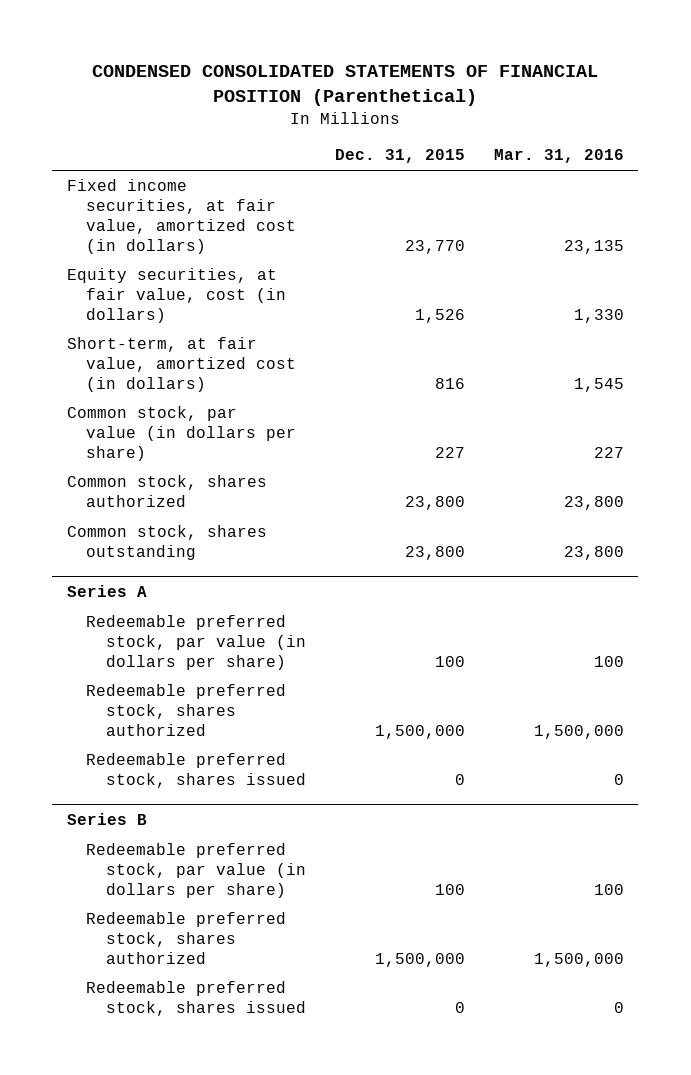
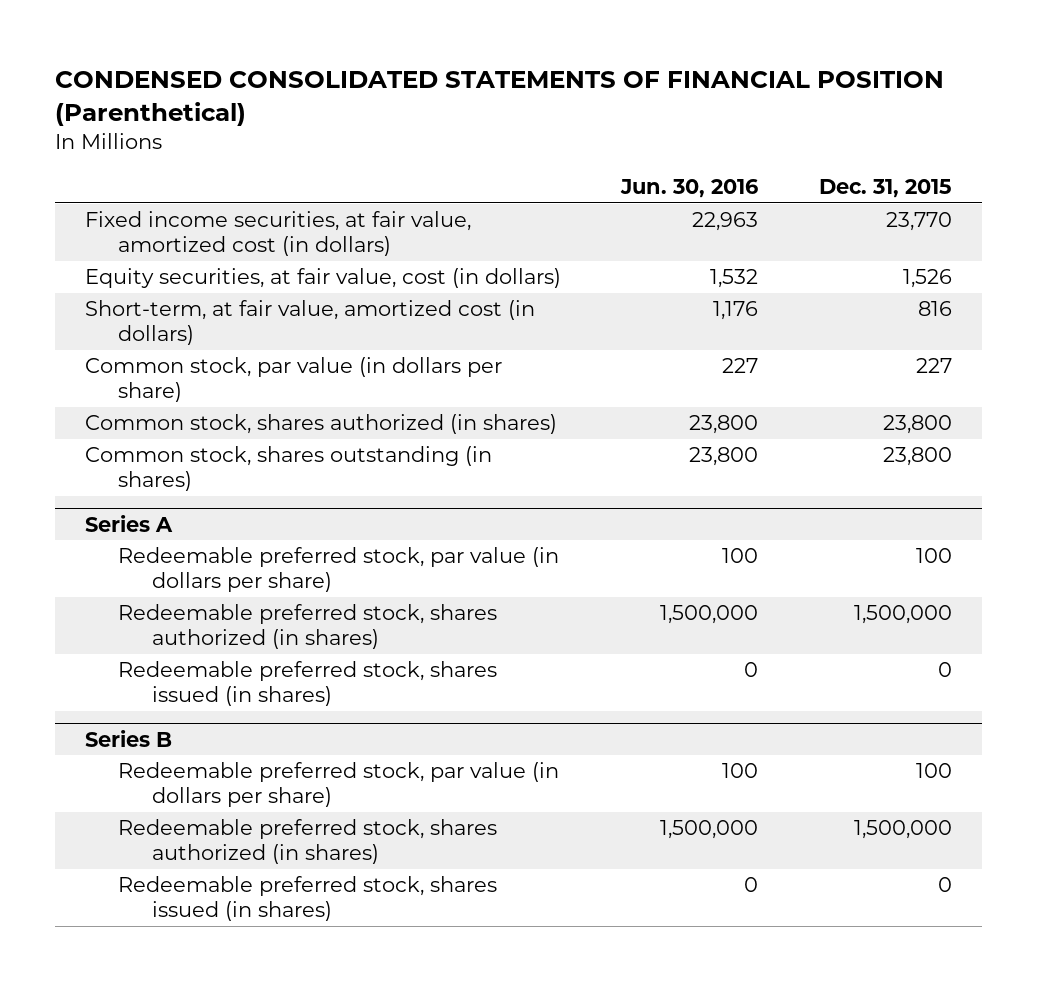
[493,149,624,164] Mar. 31, 2016 -> none
none -> [620,179,759,199] Jun. 30, 2016
[66,475,267,508] Common stock, shares authorized -> [84,414,557,435] Common stock, shares authorized (in shares)
[66,525,267,561] Common stock, shares outstanding -> [84,446,492,492] Common stock, shares outstanding (in shares)
[86,684,287,736] Redeemable preferred stock, shares authorized -> [118,604,498,650] Redeemable preferred stock, shares authorized (in shares)
[86,753,307,789] Redeemable preferred stock, shares issued -> [118,661,498,707] Redeemable preferred stock, shares issued (in shares)
[86,912,287,964] Redeemable preferred stock, shares authorized -> [118,819,498,865] Redeemable preferred stock, shares authorized (in shares)
[86,981,307,1017] Redeemable preferred stock, shares issued -> [118,876,498,922] Redeemable preferred stock, shares issued (in shares)

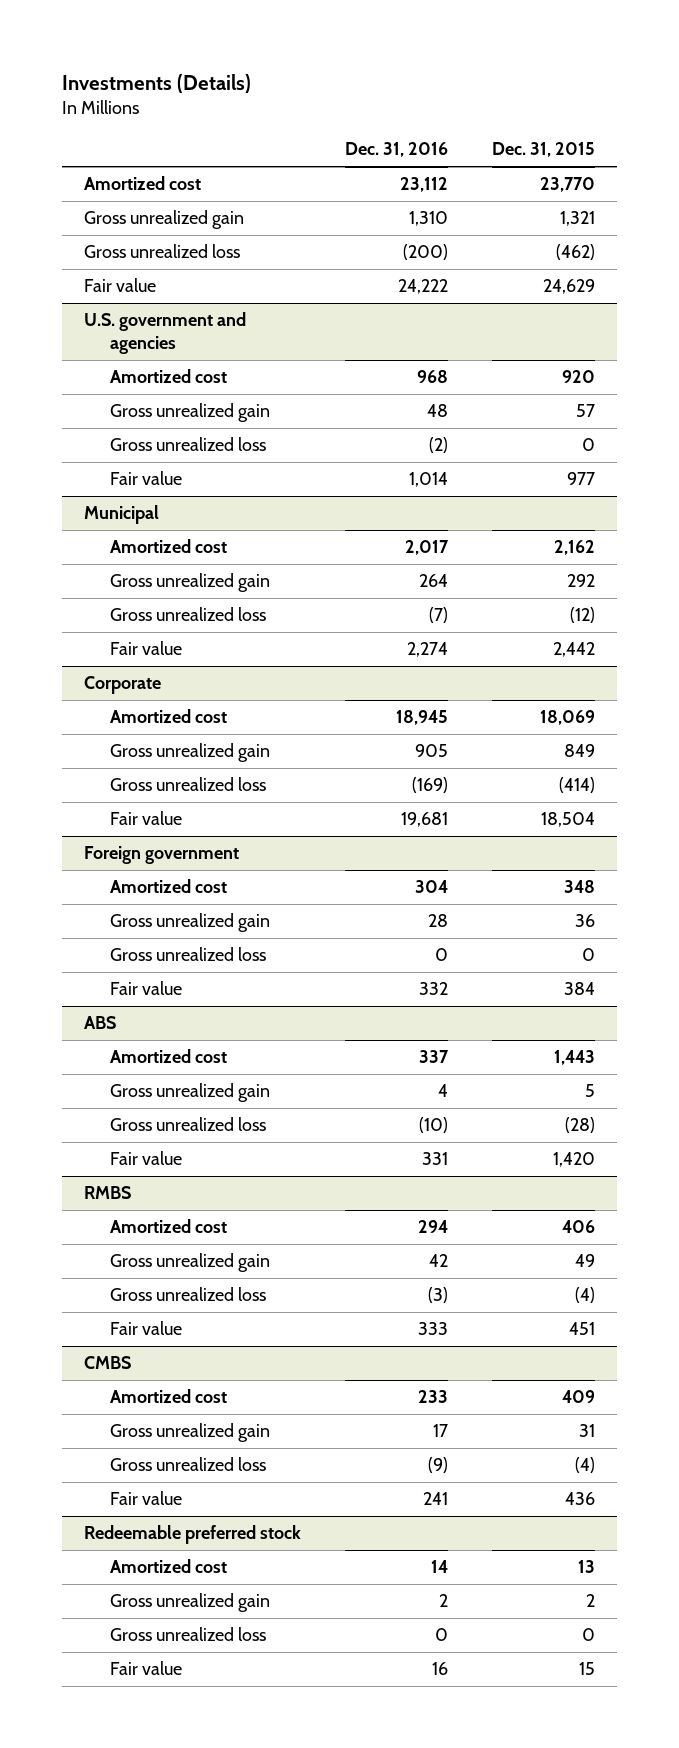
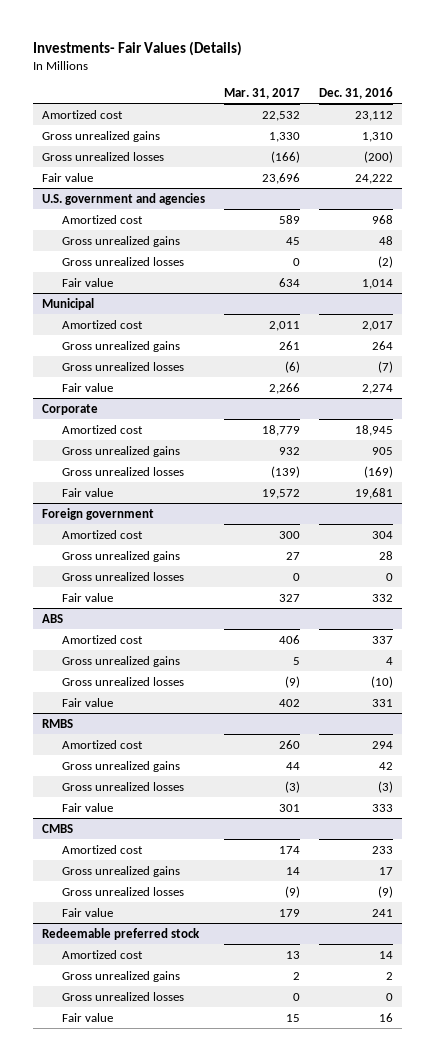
[62,73,252,93] Investments (Details) -> [33,40,243,56] Investments- Fair Values (Details)
[492,142,596,158] Dec. 31, 2015 -> none
none -> [223,88,300,100] Mar. 31, 2017
[84,210,245,230] Gross unrealized gain -> [42,130,161,142] Gross unrealized gains
[84,244,241,259] Gross unrealized loss -> [42,151,165,161] Gross unrealized losses
[109,403,270,423] Gross unrealized gain -> [61,235,180,247] Gross unrealized gains
[109,437,266,452] Gross unrealized loss -> [61,256,184,266] Gross unrealized losses
[109,573,270,593] Gross unrealized gain -> [61,340,180,352] Gross unrealized gains
[109,607,266,622] Gross unrealized loss -> [61,361,184,371] Gross unrealized losses
[109,743,270,763] Gross unrealized gain -> [61,445,180,457] Gross unrealized gains
[109,777,266,792] Gross unrealized loss -> [61,466,184,476] Gross unrealized losses
[109,913,270,933] Gross unrealized gain -> [61,550,180,562] Gross unrealized gains
[109,947,266,962] Gross unrealized loss -> [61,571,184,581] Gross unrealized losses
[109,1083,270,1103] Gross unrealized gain -> [61,655,180,667] Gross unrealized gains
[109,1117,266,1132] Gross unrealized loss -> [61,676,184,686] Gross unrealized losses
[109,1253,270,1273] Gross unrealized gain -> [61,760,180,772] Gross unrealized gains
[109,1287,266,1302] Gross unrealized loss -> [61,781,184,791] Gross unrealized losses
[109,1423,270,1443] Gross unrealized gain -> [61,865,180,877] Gross unrealized gains
[109,1457,266,1472] Gross unrealized loss -> [61,886,184,896] Gross unrealized losses
[109,1593,270,1613] Gross unrealized gain -> [61,970,180,982] Gross unrealized gains
[109,1627,266,1642] Gross unrealized loss -> [61,991,184,1001] Gross unrealized losses

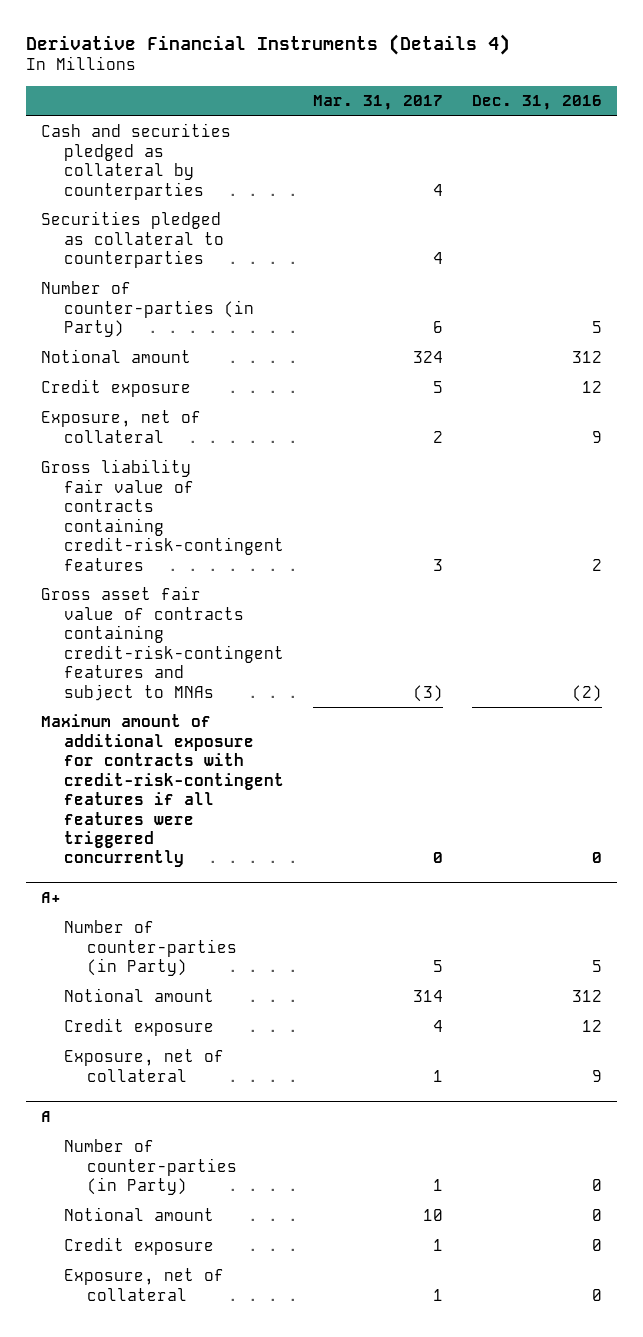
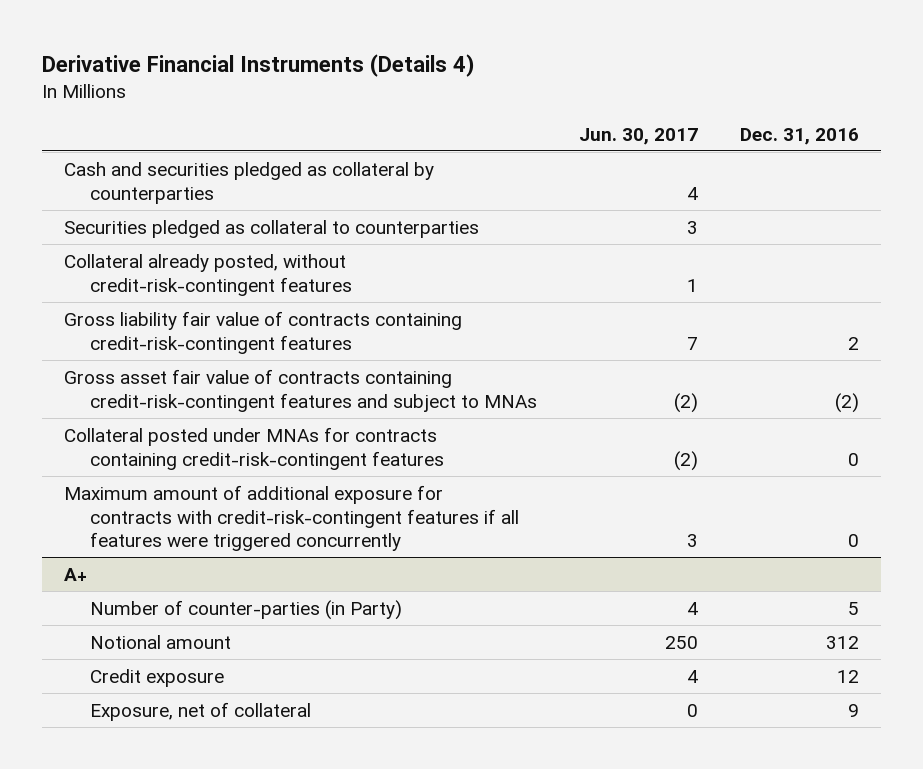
[312,95,443,111] Mar. 31, 2017 -> none
none -> [579,127,699,145] Jun. 30, 2017
[40,281,254,338] Number of counter-parties (in Party) -> none
[40,349,191,364] Notional amount -> none
[40,379,191,398] Credit exposure -> none
[40,410,201,443] Exposure, net of collateral -> none
none -> [63,253,352,296] Collateral already posted, without credit-risk-contingent features
none -> [63,426,444,470] Collateral posted under MNAs for contracts containing credit-risk-contingent features
[40,1111,51,1123] A -> none
[63,1139,237,1196] Number of counter-parties (in Party) -> none
[63,1207,214,1222] Notional amount -> none
[63,1237,214,1256] Credit exposure -> none
[63,1268,224,1301] Exposure, net of collateral -> none

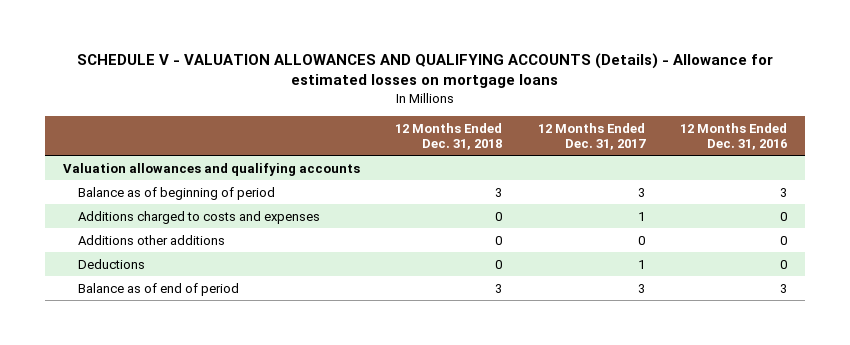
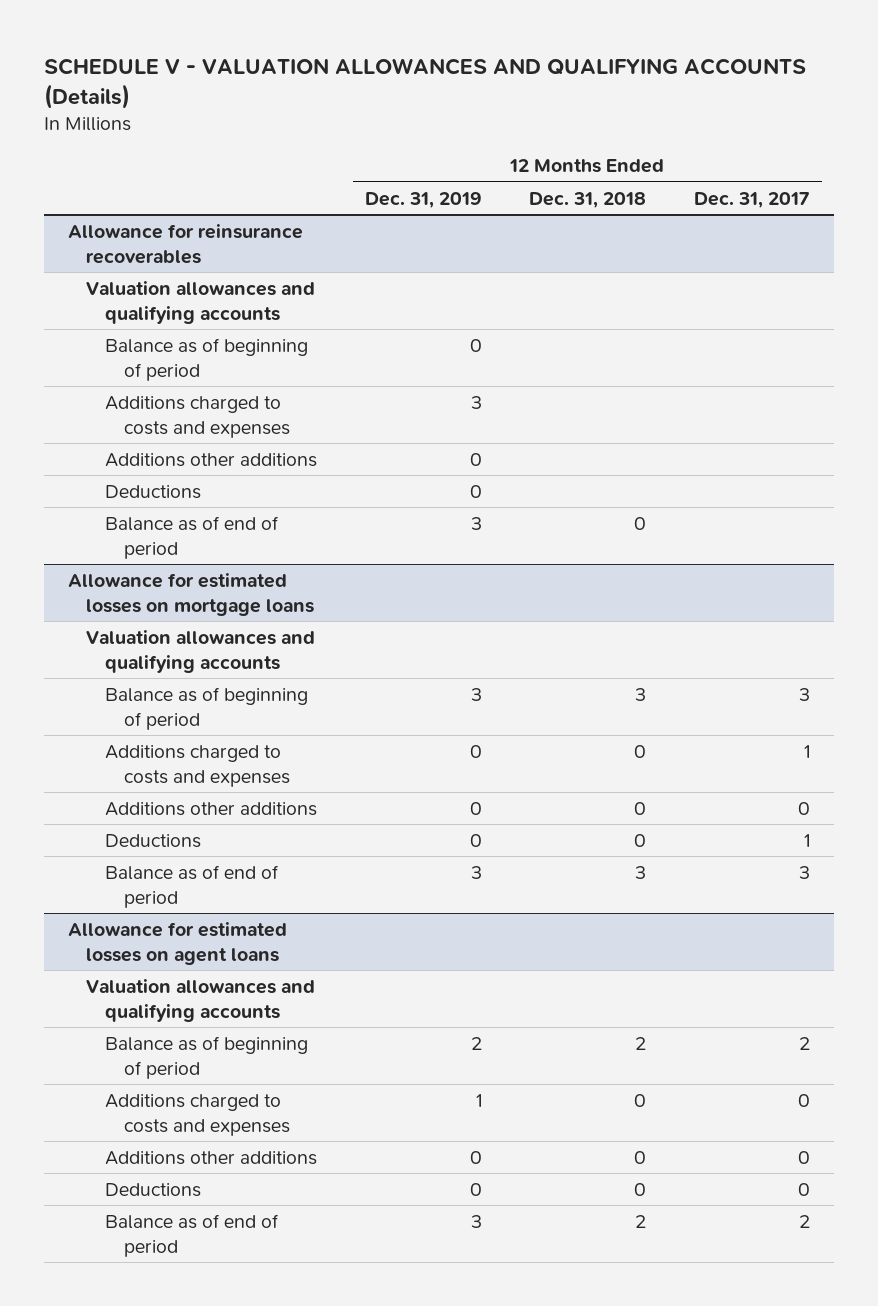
[76,53,773,89] SCHEDULE V - VALUATION ALLOWANCES AND QUALIFYING ACCOUNTS (Details) - Allowance for estimated losses on mortgage loans -> [44,57,807,109] SCHEDULE V - VALUATION ALLOWANCES AND QUALIFYING ACCOUNTS (Details)
[680,122,788,150] 12 Months Ended Dec. 31, 2016 -> none
none -> [364,191,482,208] Dec. 31, 2019
none -> [67,223,303,264] Allowance for reinsurance recoverables
none -> [105,337,309,381] Balance as of beginning of period
none -> [105,395,290,438] Additions charged to costs and expenses
none -> [105,452,318,467] Additions other additions
none -> [105,484,202,499] Deductions
none -> [105,515,280,559] Balance as of end of period
none -> [67,572,315,616] Allowance for estimated losses on mortgage loans
none -> [86,629,316,673] Valuation allowances and qualifying accounts
none -> [67,921,287,965] Allowance for estimated losses on agent loans
none -> [86,978,316,1022] Valuation allowances and qualifying accounts
none -> [105,1035,309,1079] Balance as of beginning of period
none -> [105,1093,290,1136] Additions charged to costs and expenses
none -> [105,1150,318,1165] Additions other additions
none -> [105,1182,202,1197] Deductions
none -> [105,1213,280,1257] Balance as of end of period

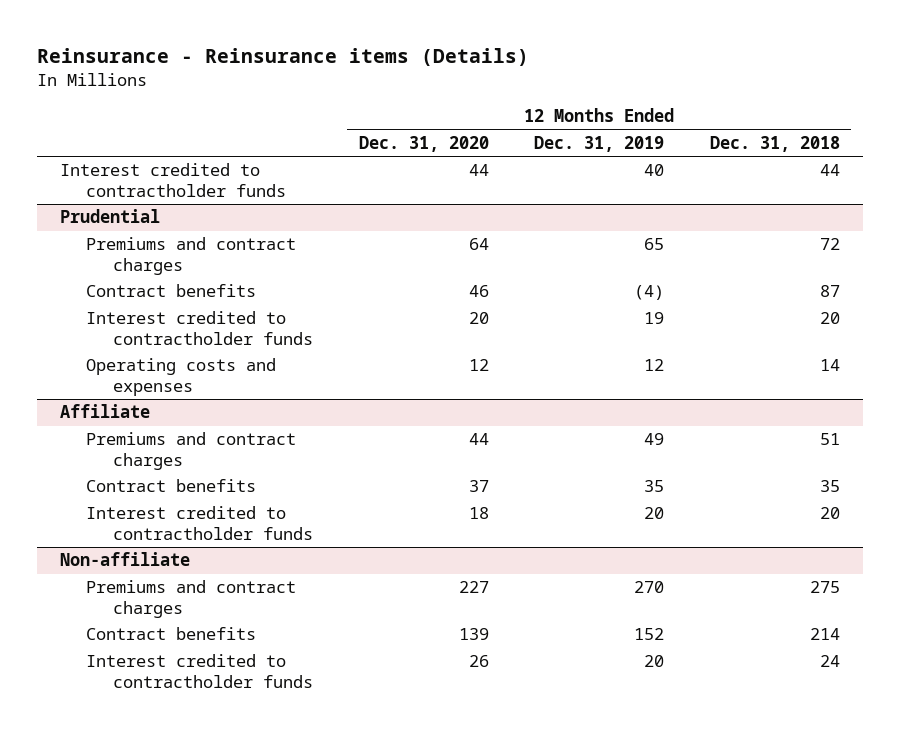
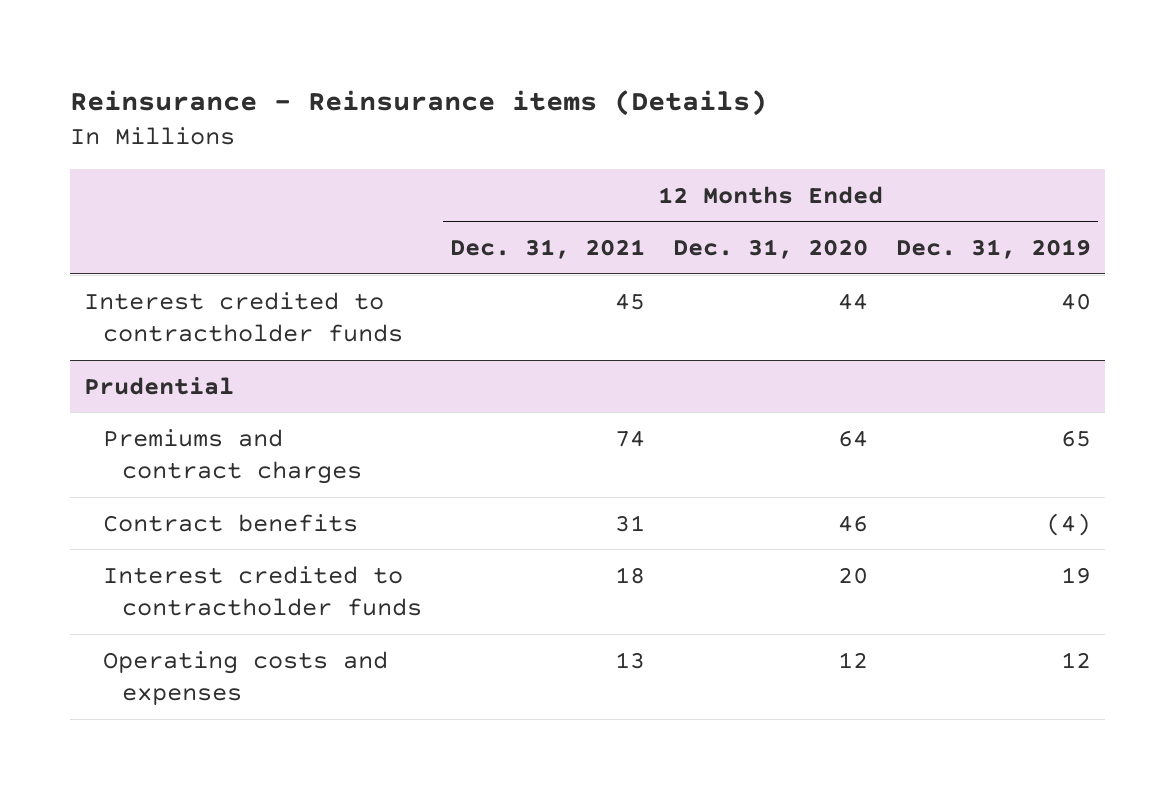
[709,136,840,153] Dec. 31, 2018 -> none
none -> [450,239,646,260] Dec. 31, 2021
[60,404,151,419] Affiliate -> none
[86,432,297,471] Premiums and contract charges -> none
[86,479,257,493] Contract benefits -> none
[86,506,313,541] Interest credited to contractholder funds -> none
[60,552,191,567] Non-affiliate -> none
[86,580,297,619] Premiums and contract charges -> none
[86,627,257,641] Contract benefits -> none
[86,654,313,689] Interest credited to contractholder funds -> none

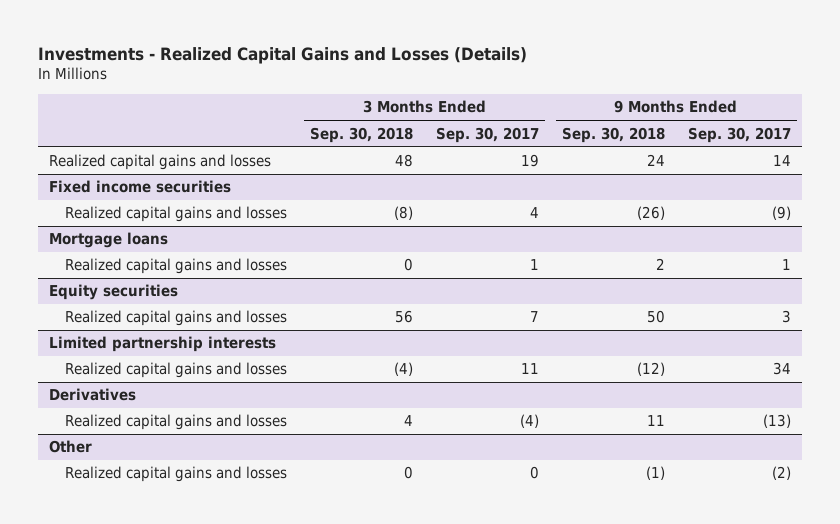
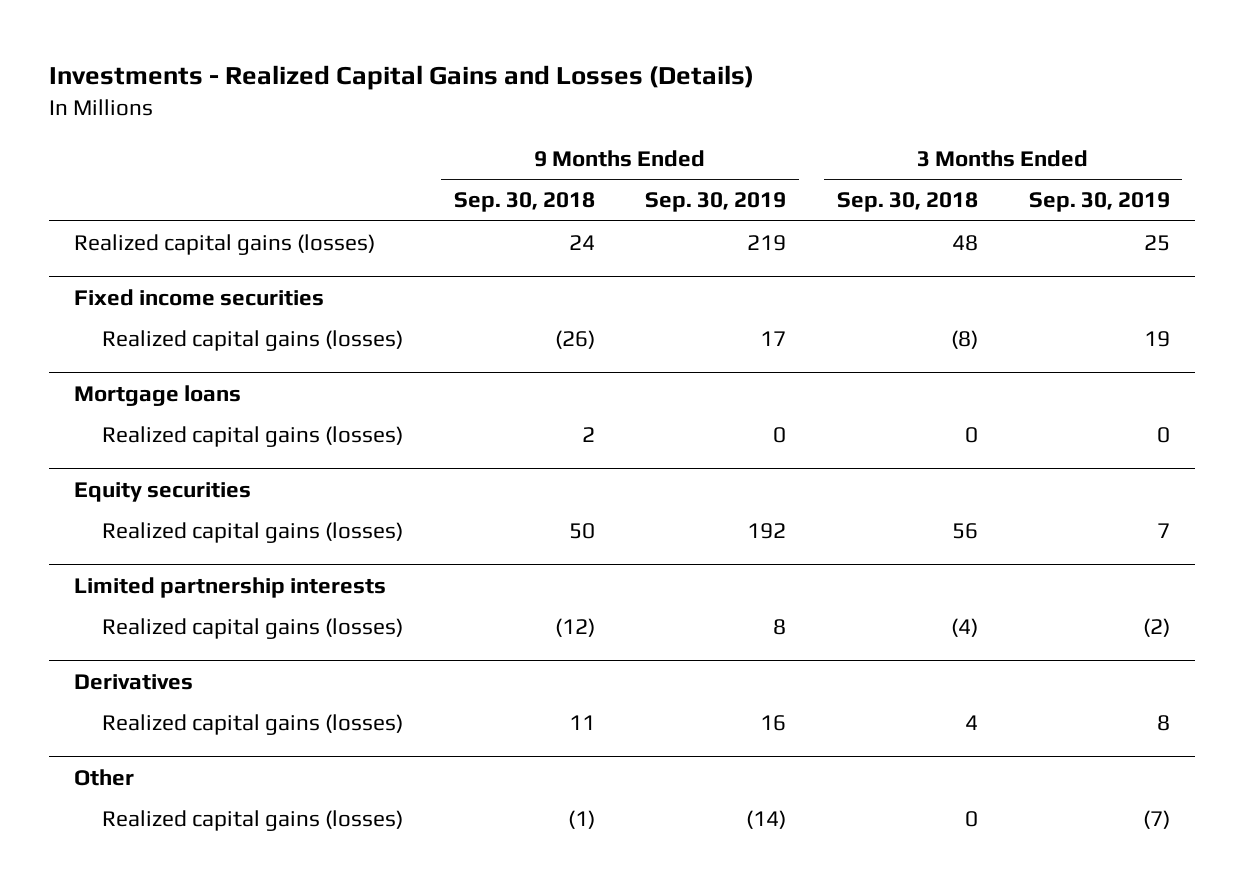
[436,126,540,143] Sep. 30, 2017 -> none
[687,126,791,143] Sep. 30, 2017 -> none
none -> [645,192,787,213] Sep. 30, 2019
none -> [1028,192,1170,213] Sep. 30, 2019
[48,154,271,171] Realized capital gains and losses -> [74,234,376,256] Realized capital gains (losses)
[65,206,288,223] Realized capital gains and losses -> [102,330,404,352] Realized capital gains (losses)
[65,258,288,275] Realized capital gains and losses -> [102,426,404,448] Realized capital gains (losses)
[65,310,288,327] Realized capital gains and losses -> [102,522,404,544] Realized capital gains (losses)
[65,362,288,379] Realized capital gains and losses -> [102,618,404,640] Realized capital gains (losses)
[65,414,288,431] Realized capital gains and losses -> [102,714,404,736] Realized capital gains (losses)
[65,466,288,483] Realized capital gains and losses -> [102,810,404,832] Realized capital gains (losses)

